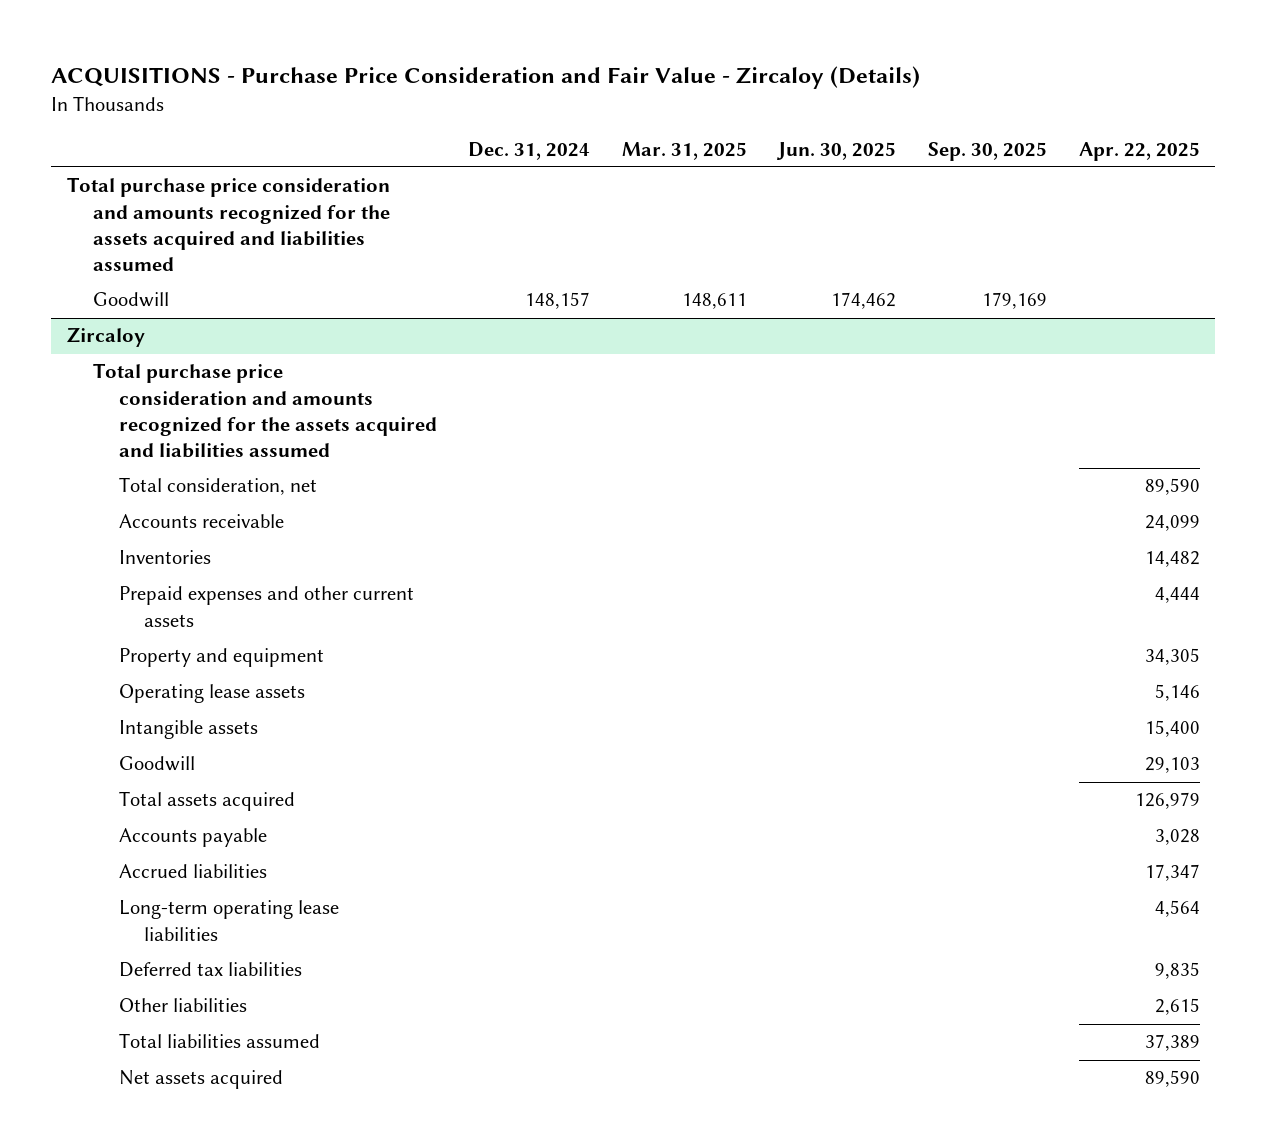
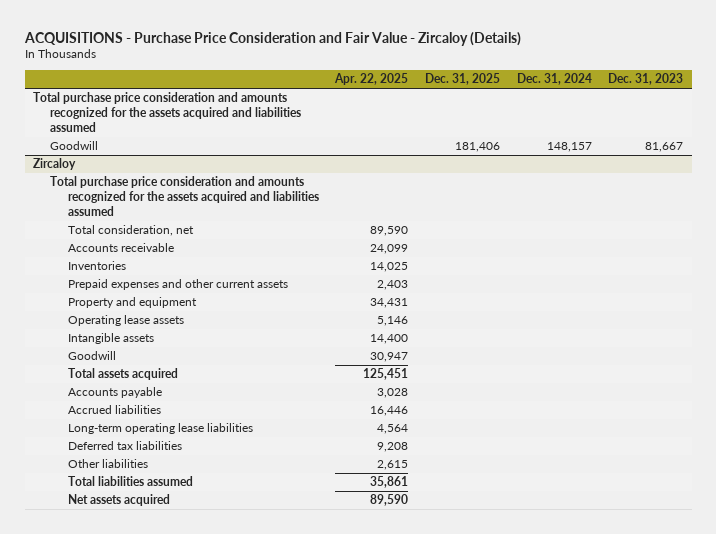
[621,141,747,160] Mar. 31, 2025 -> none
[776,141,897,160] Jun. 30, 2025 -> none
[927,141,1047,161] Sep. 30, 2025 -> none
none -> [425,73,501,86] Dec. 31, 2025
none -> [608,73,684,86] Dec. 31, 2023
[1144,551,1200,568] 14,482 -> [370,262,409,273] 14,025
[1154,587,1200,604] 4,444 -> [377,280,409,291] 2,403
[1144,648,1200,666] 34,305 -> [370,298,409,309] 34,431
[1144,720,1200,738] 15,400 -> [370,334,409,345] 14,400
[1144,757,1200,774] 29,103 -> [370,352,409,363] 30,947
[1134,792,1200,810] 126,979 -> [363,368,409,381] 125,451
[1144,864,1200,882] 17,347 -> [370,406,409,417] 16,446
[1154,962,1200,980] 9,835 -> [377,442,409,453] 9,208
[1144,1034,1200,1052] 37,389 -> [370,476,409,489] 35,861

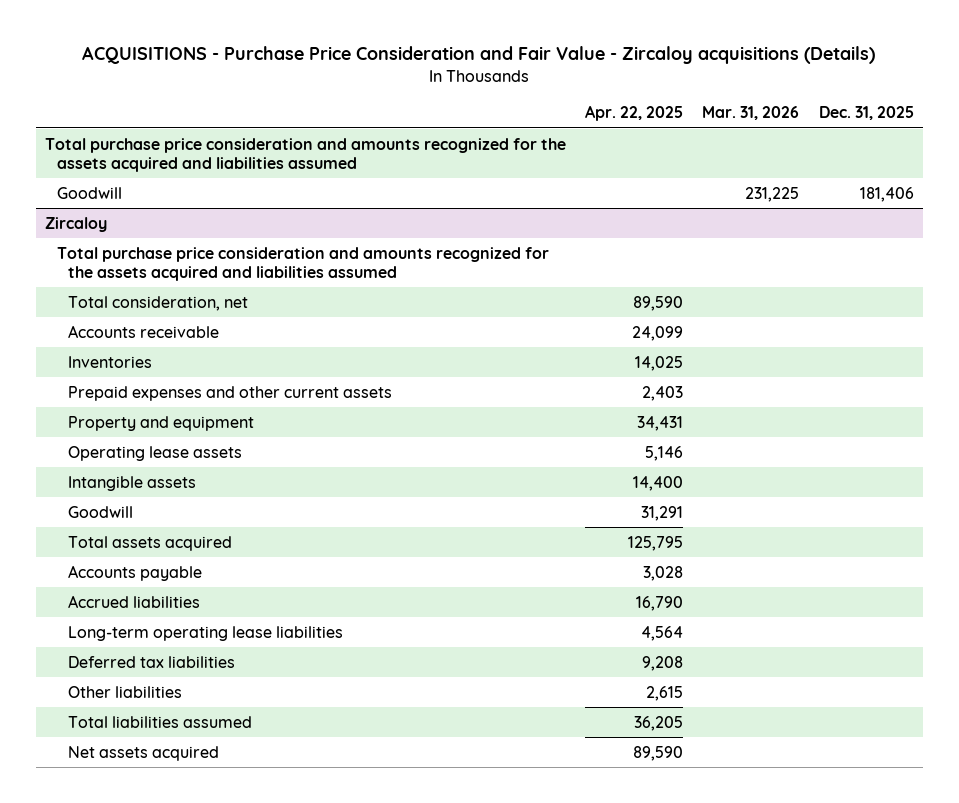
[23,31,521,46] ACQUISITIONS - Purchase Price Consideration and Fair Value - Zircaloy (Details) -> [82,46,876,65] ACQUISITIONS - Purchase Price Consideration and Fair Value - Zircaloy acquisitions (Details)
[516,73,592,86] Dec. 31, 2024 -> none
[608,73,684,86] Dec. 31, 2023 -> none
none -> [702,106,800,121] Mar. 31, 2026
[370,352,409,363] 30,947 -> [641,505,684,521] 31,291
[363,368,409,381] 125,451 -> [628,535,684,551] 125,795
[370,406,409,417] 16,446 -> [636,595,684,611] 16,790
[370,476,409,489] 35,861 -> [634,715,684,731] 36,205

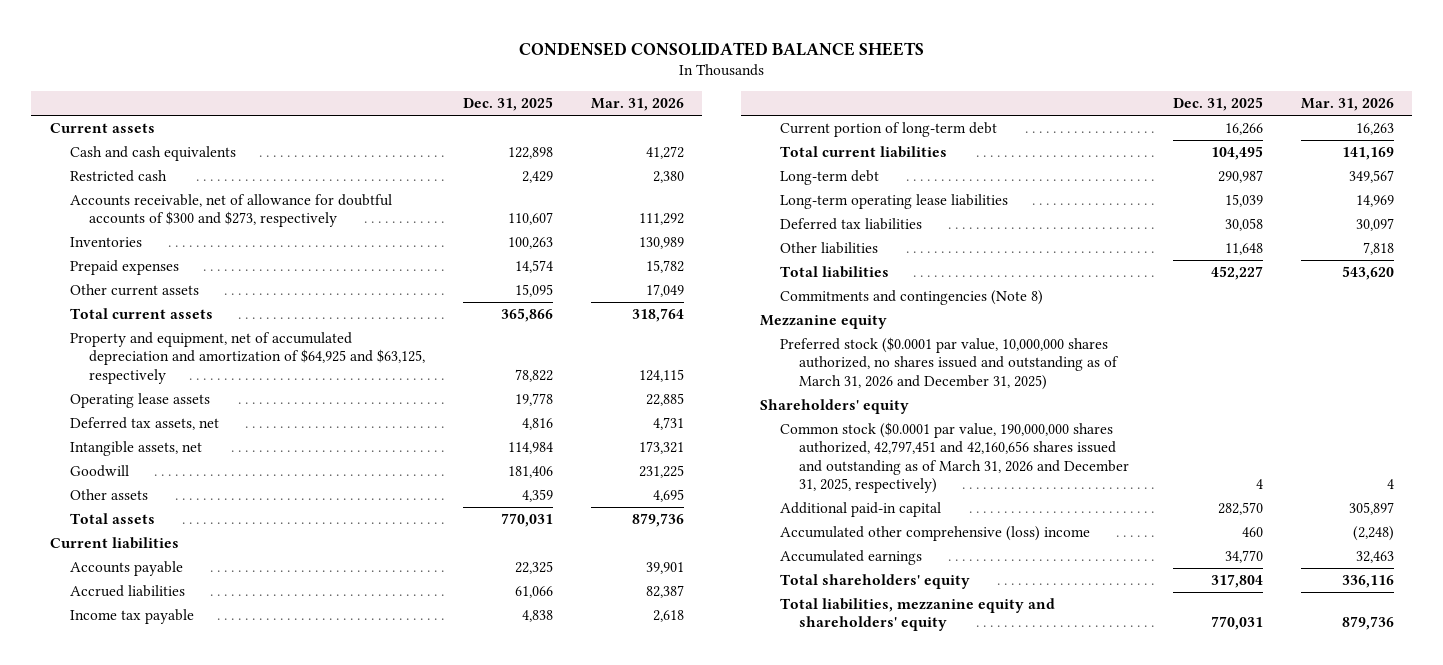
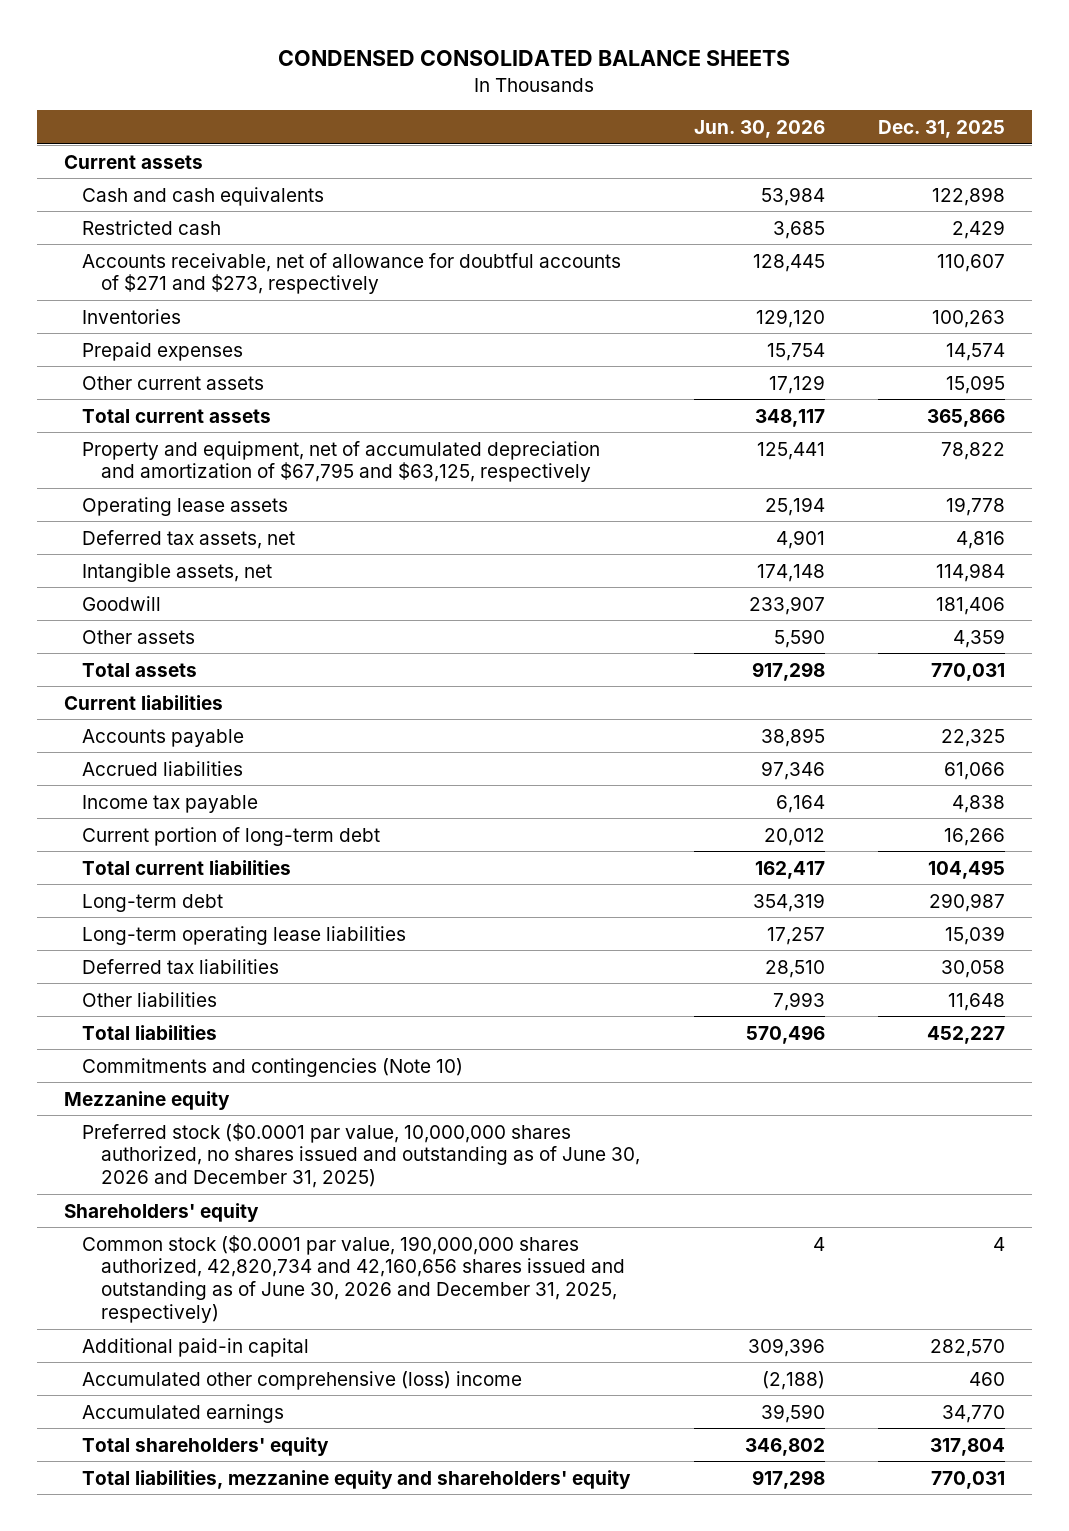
[590,97,684,111] Mar. 31, 2026 -> none
none -> [693,119,825,138] Jun. 30, 2026
[69,194,392,228] Accounts receivable, net of allowance for doubtful accounts of $300 and $273, respectively -> [82,252,622,295] Accounts receivable, net of allowance for doubtful accounts of $271 and $273, respectively
[69,332,426,384] Property and equipment, net of accumulated depreciation and amortization of $64,925 and $63,125, respectively -> [82,440,601,483] Property and equipment, net of accumulated depreciation and amortization of $67,795 and $63,125, respectively
[779,290,1043,306] Commitments and contingencies (Note 8) -> [82,1057,464,1077] Commitments and contingencies (Note 10)
[779,337,1120,390] Preferred stock ($0.0001 par value, 10,000,000 shares authorized, no shares issued and outstanding as of March 31, 2026 and December 31, 2025) -> [82,1122,640,1189] Preferred stock ($0.0001 par value, 10,000,000 shares authorized, no shares issued and outstanding as of June 30, 2026 and December 31, 2025)
[779,422,1130,493] Common stock ($0.0001 par value, 190,000,000 shares authorized, 42,797,451 and 42,160,656 shares issued and outstanding as of March 31, 2026 and December 31, 2025, respectively) -> [82,1234,625,1324] Common stock ($0.0001 par value, 190,000,000 shares authorized, 42,820,734 and 42,160,656 shares issued and outstanding as of June 30, 2026 and December 31, 2025, respectively)

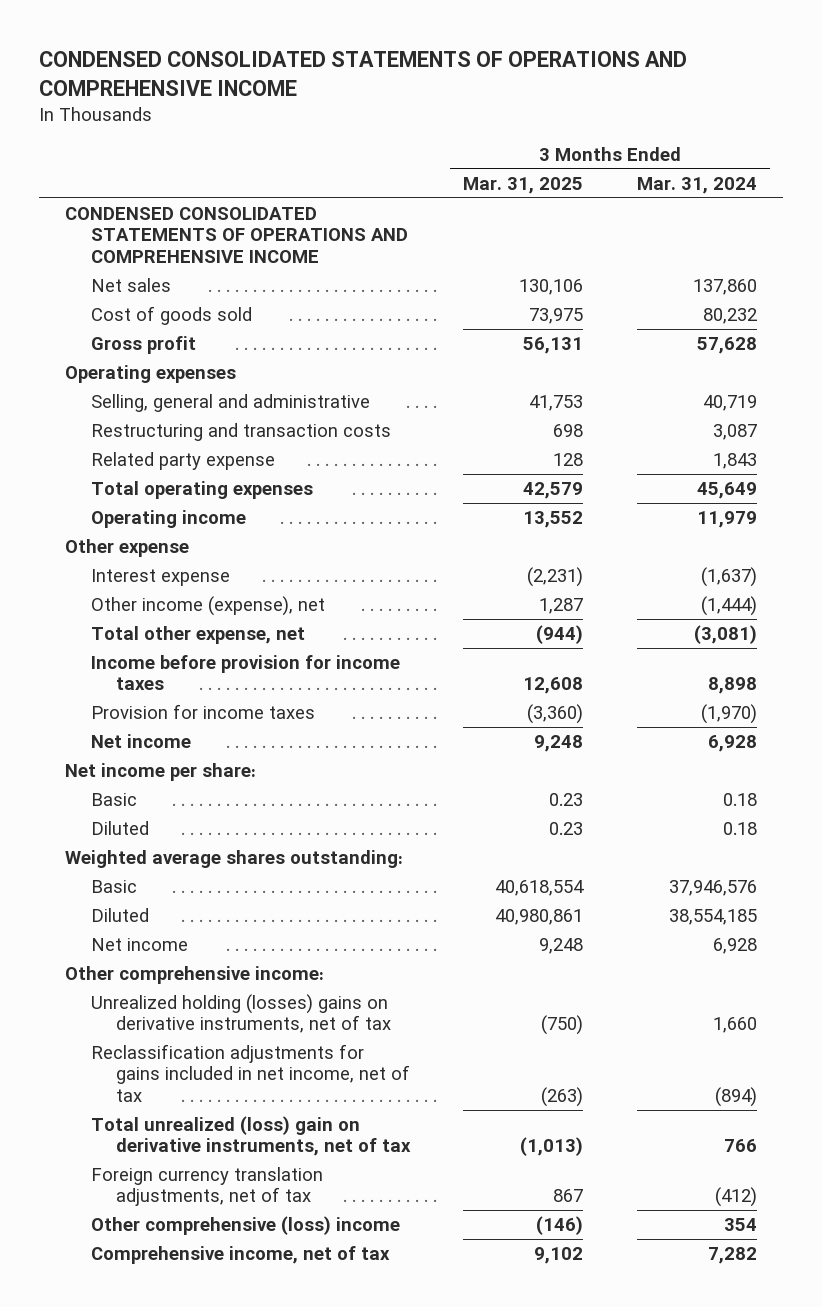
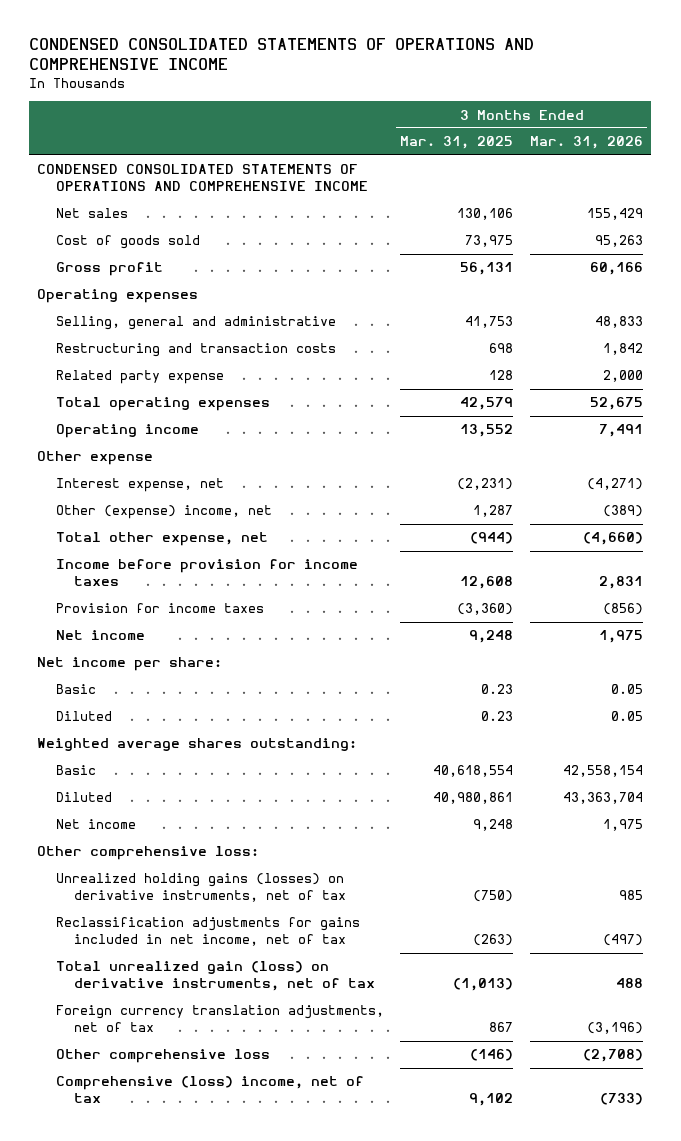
[636,177,757,195] Mar. 31, 2024 -> none
none -> [530,136,644,150] Mar. 31, 2026
[90,569,230,587] Interest expense -> [55,478,224,493] Interest expense, net
[90,596,325,617] Other income (expense), net -> [55,505,272,520] Other (expense) income, net
[65,966,325,985] Other comprehensive income: -> [37,846,260,861] Other comprehensive loss:
[90,994,392,1034] Unrealized holding (losses) gains on derivative instruments, net of tax -> [55,873,346,903] Unrealized holding gains (losses) on derivative instruments, net of tax
[90,1116,412,1157] Total unrealized (loss) gain on derivative instruments, net of tax -> [55,961,375,992] Total unrealized gain (loss) on derivative instruments, net of tax
[90,1216,400,1236] Other comprehensive (loss) income -> [55,1049,270,1064] Other comprehensive loss
[90,1246,390,1265] Comprehensive income, net of tax -> [55,1076,364,1104] Comprehensive (loss) income, net of tax

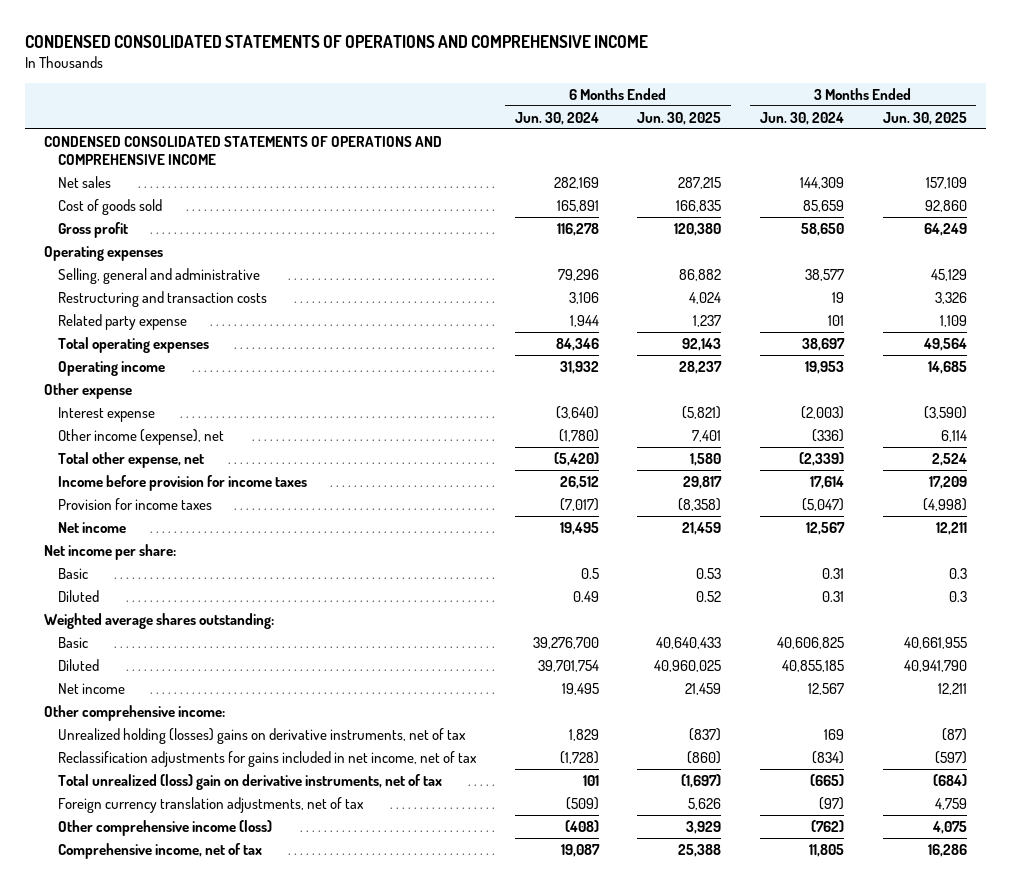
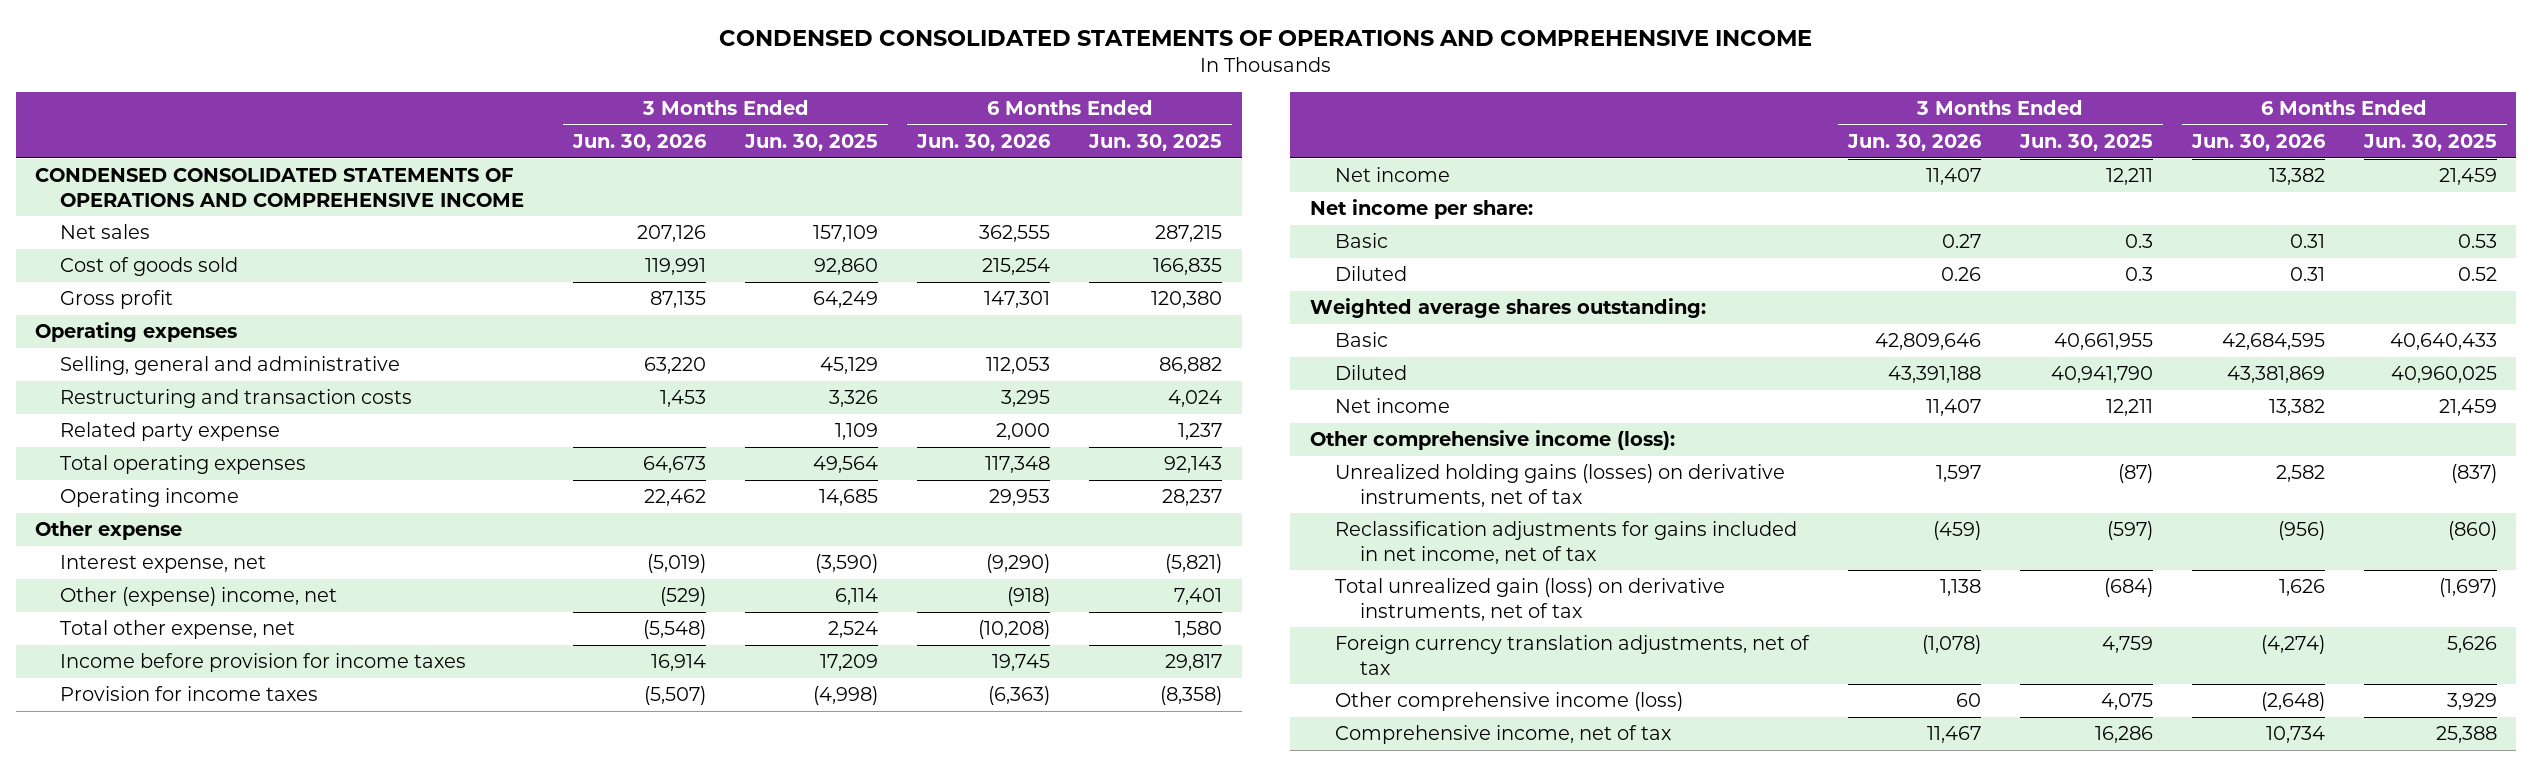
[514,111,599,125] Jun. 30, 2024 -> none
[760,111,845,125] Jun. 30, 2024 -> none
none -> [572,134,708,152] Jun. 30, 2026
none -> [916,134,1052,152] Jun. 30, 2026
[58,406,156,422] Interest expense -> [60,555,267,574] Interest expense, net
[58,428,225,445] Other income (expense), net -> [60,587,338,607] Other (expense) income, net
[44,704,226,721] Other comprehensive income: -> [1309,430,1675,451] Other comprehensive income (loss):
[58,727,467,744] Unrealized holding (losses) gains on derivative instruments, net of tax -> [1334,464,1785,507] Unrealized holding gains (losses) on derivative instruments, net of tax
[58,773,443,790] Total unrealized (loss) gain on derivative instruments, net of tax -> [1334,578,1725,621] Total unrealized gain (loss) on derivative instruments, net of tax

